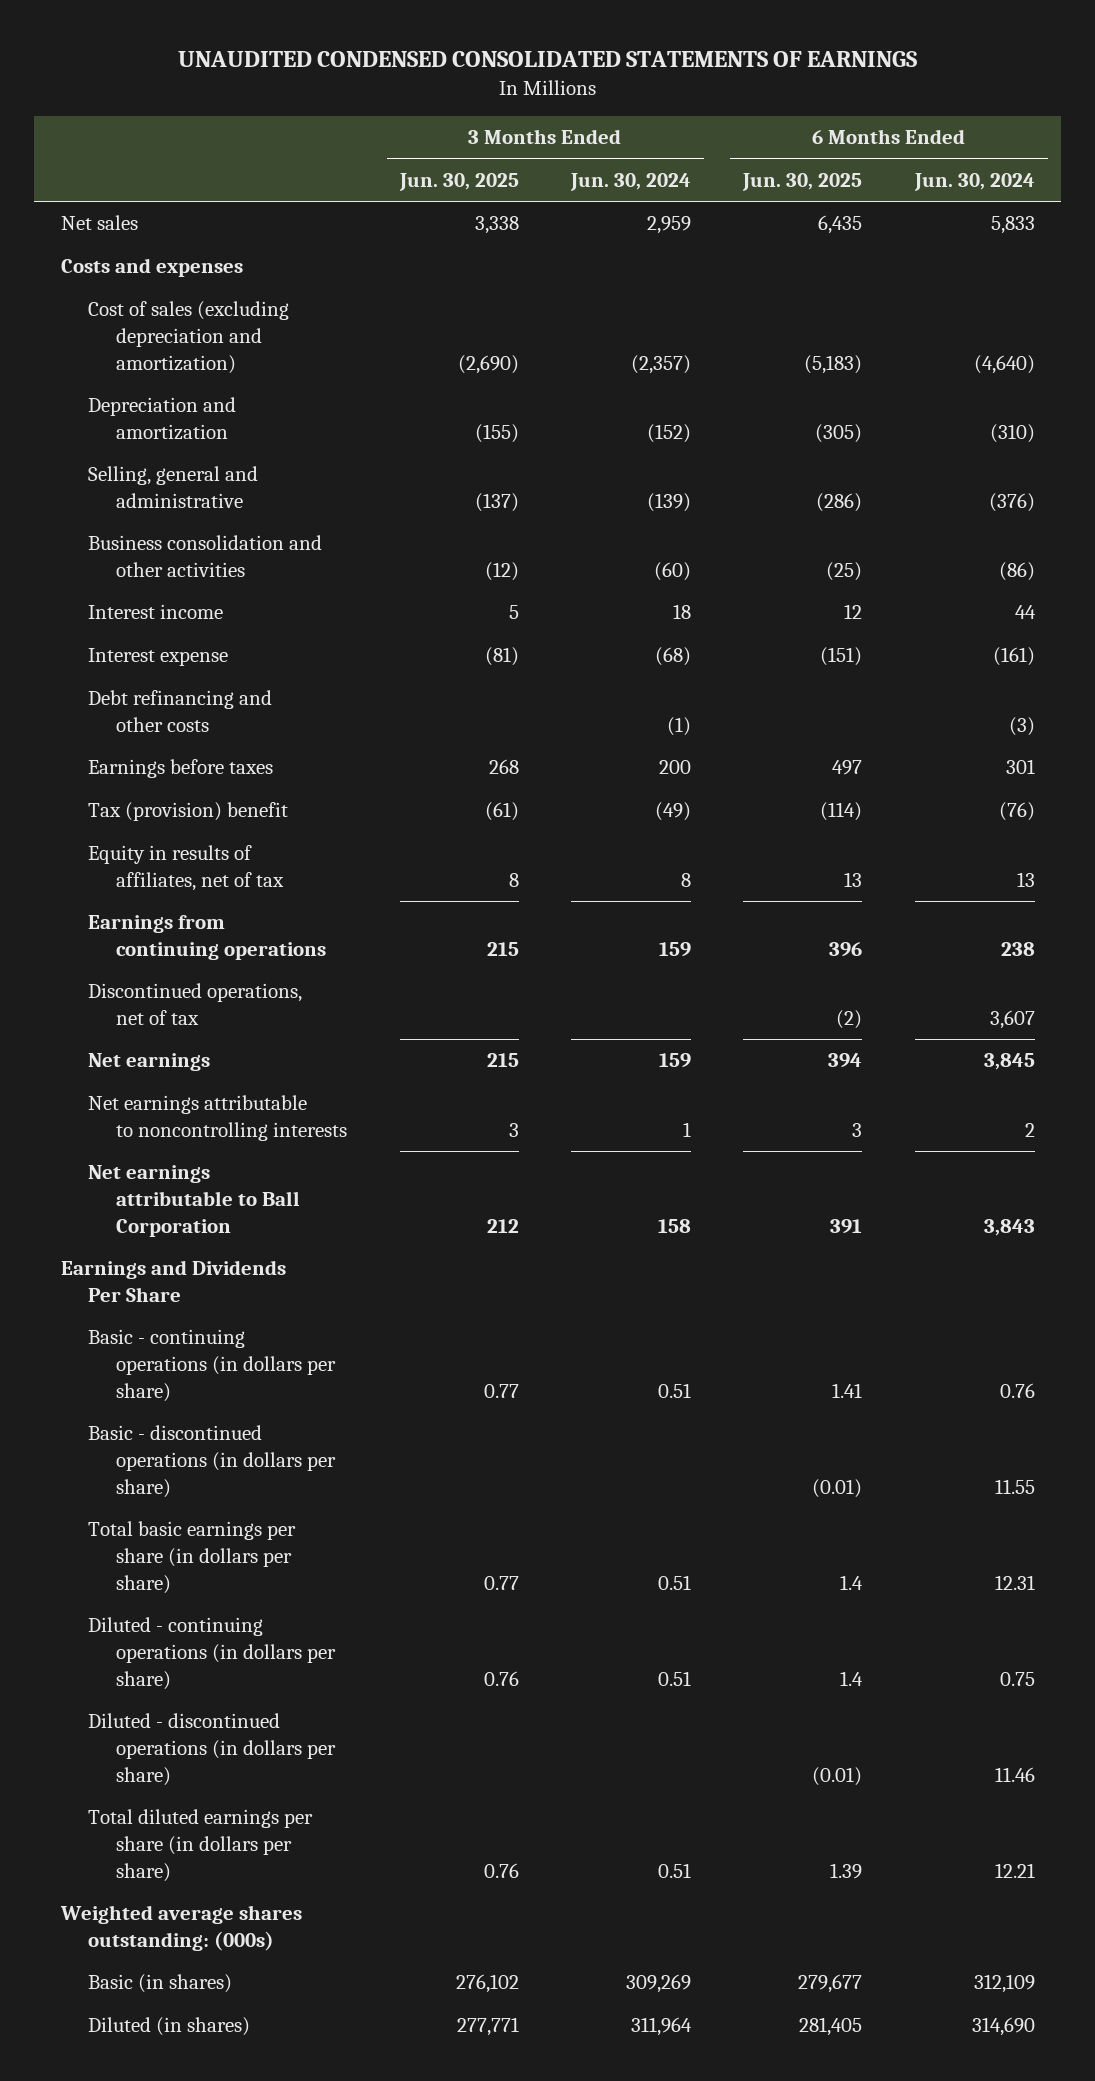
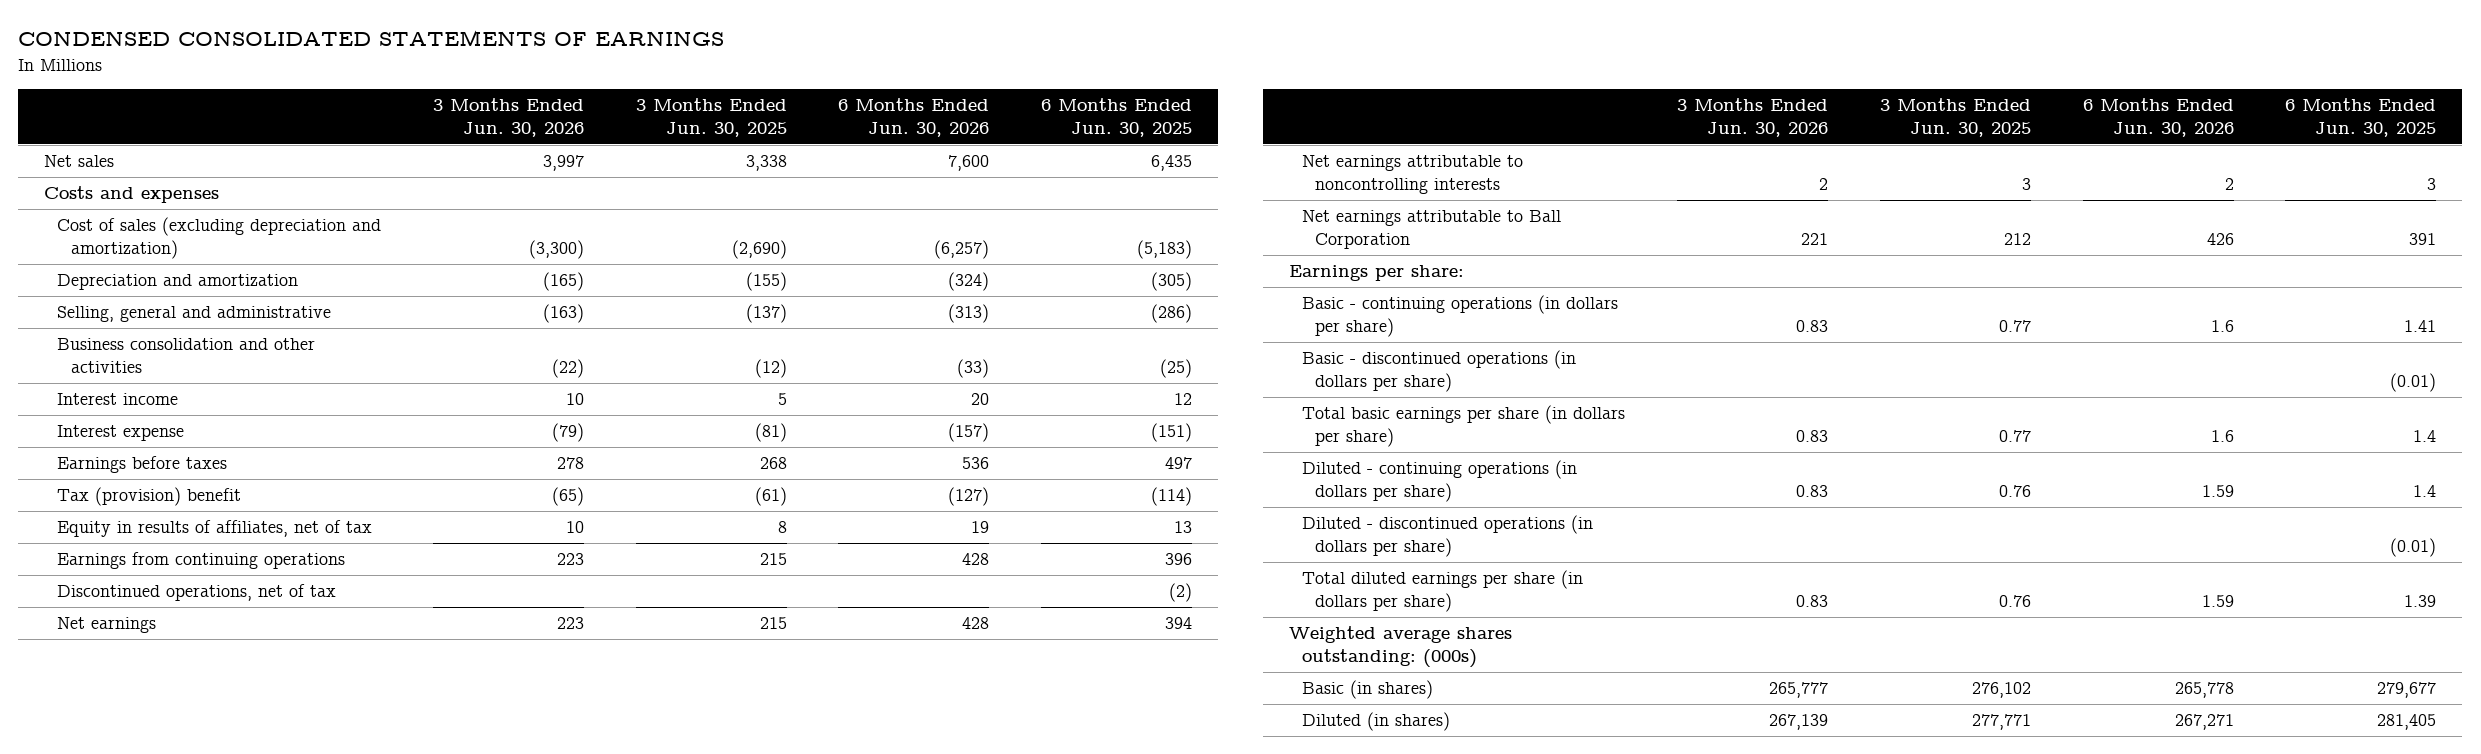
[177,50,917,67] UNAUDITED CONDENSED CONSOLIDATED STATEMENTS OF EARNINGS -> [18,30,725,47] CONDENSED CONSOLIDATED STATEMENTS OF EARNINGS
[570,172,692,191] Jun. 30, 2024 -> none
[913,172,1035,191] Jun. 30, 2024 -> none
none -> [433,97,585,137] 3 Months Ended Jun. 30, 2026
none -> [838,97,990,137] 6 Months Ended Jun. 30, 2026
[88,690,273,733] Debt refinancing and other costs -> none
[60,1260,286,1303] Earnings and Dividends Per Share -> [1288,265,1464,282] Earnings per share:

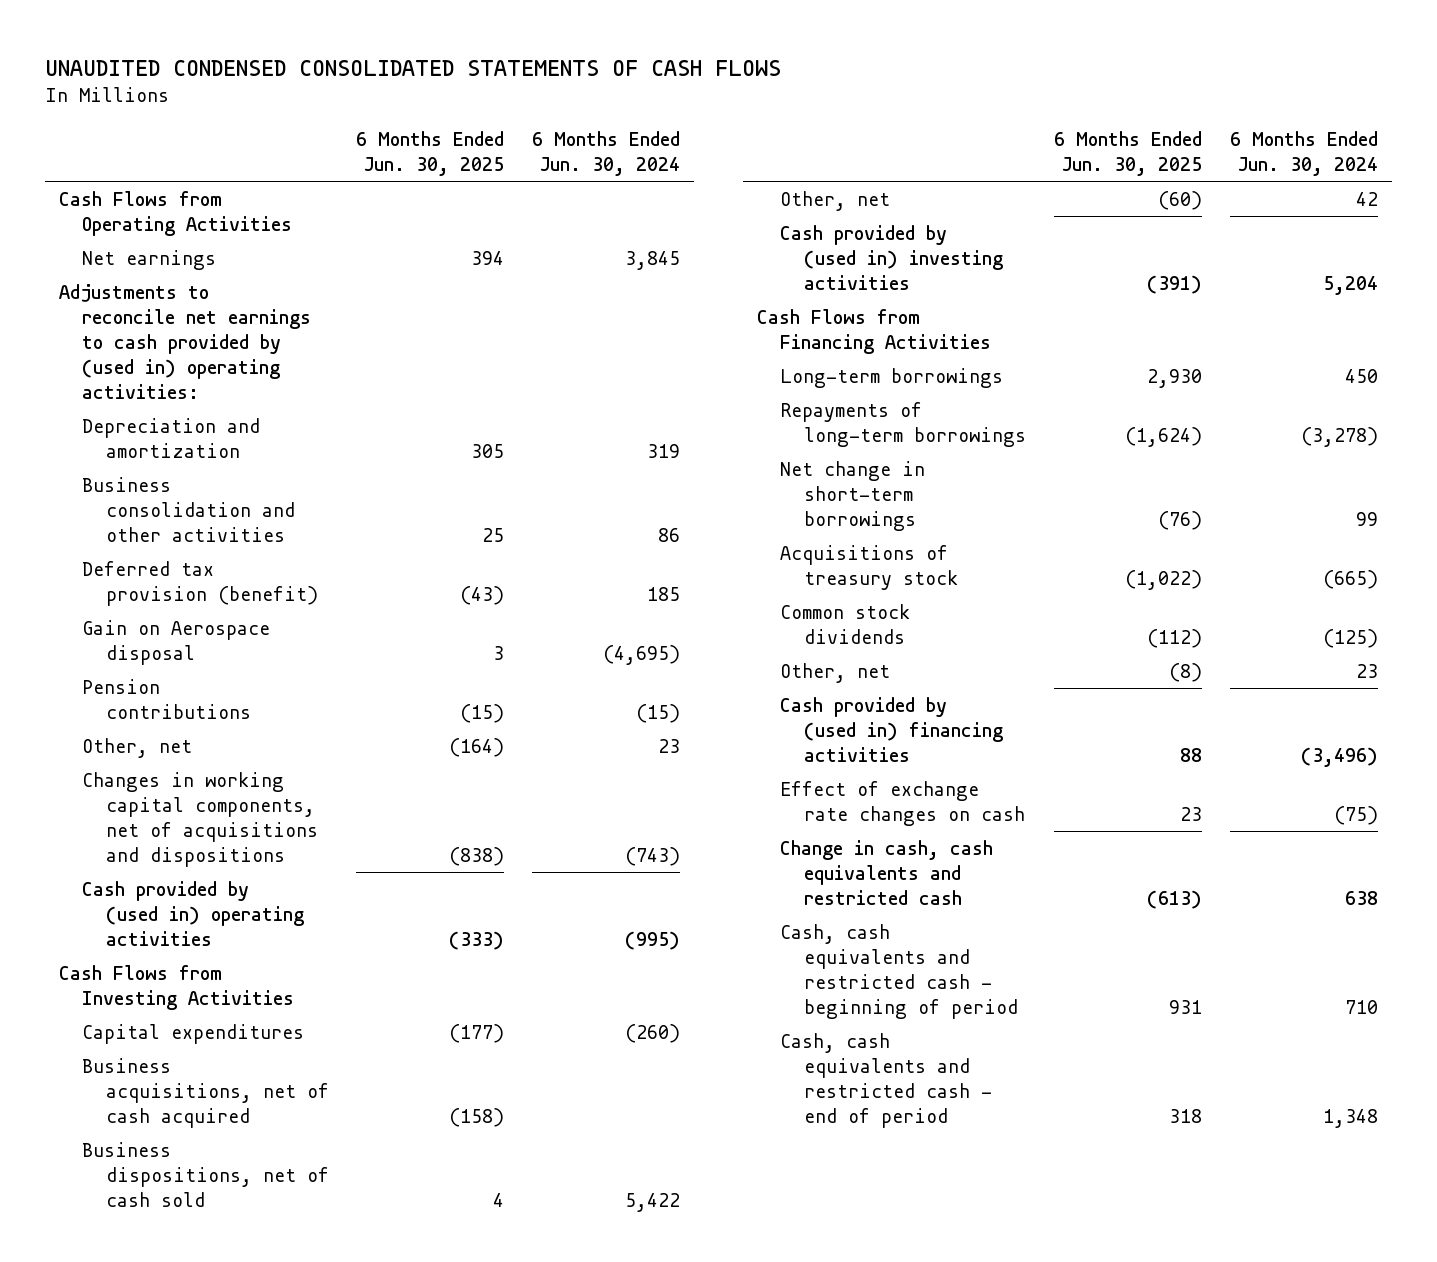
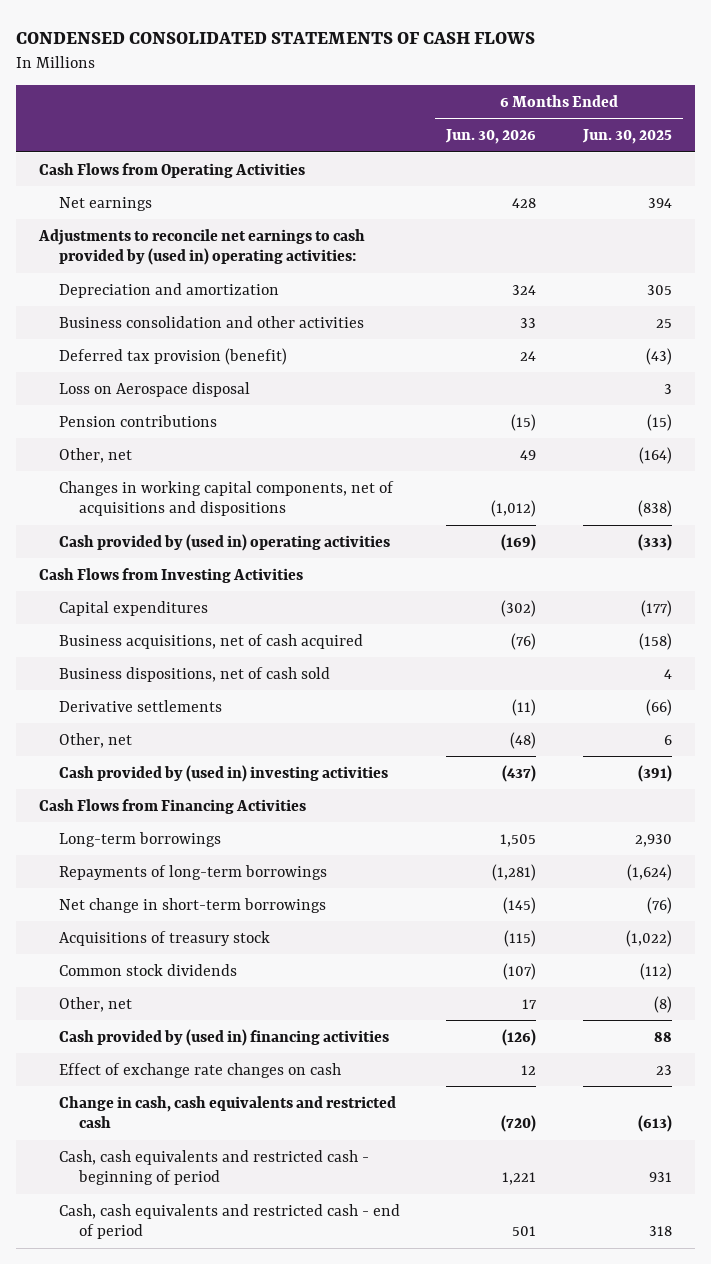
[45,59,782,76] UNAUDITED CONDENSED CONSOLIDATED STATEMENTS OF CASH FLOWS -> [15,31,535,44] CONDENSED CONSOLIDATED STATEMENTS OF CASH FLOWS
[531,130,680,176] 6 Months Ended Jun. 30, 2024 -> none
none -> [445,129,537,145] Jun. 30, 2026
[82,619,271,665] Gain on Aerospace disposal -> [59,381,251,397] Loss on Aerospace disposal
none -> [59,699,223,712] Derivative settlements
[1158,190,1203,210] (60) -> [663,734,672,745] 6

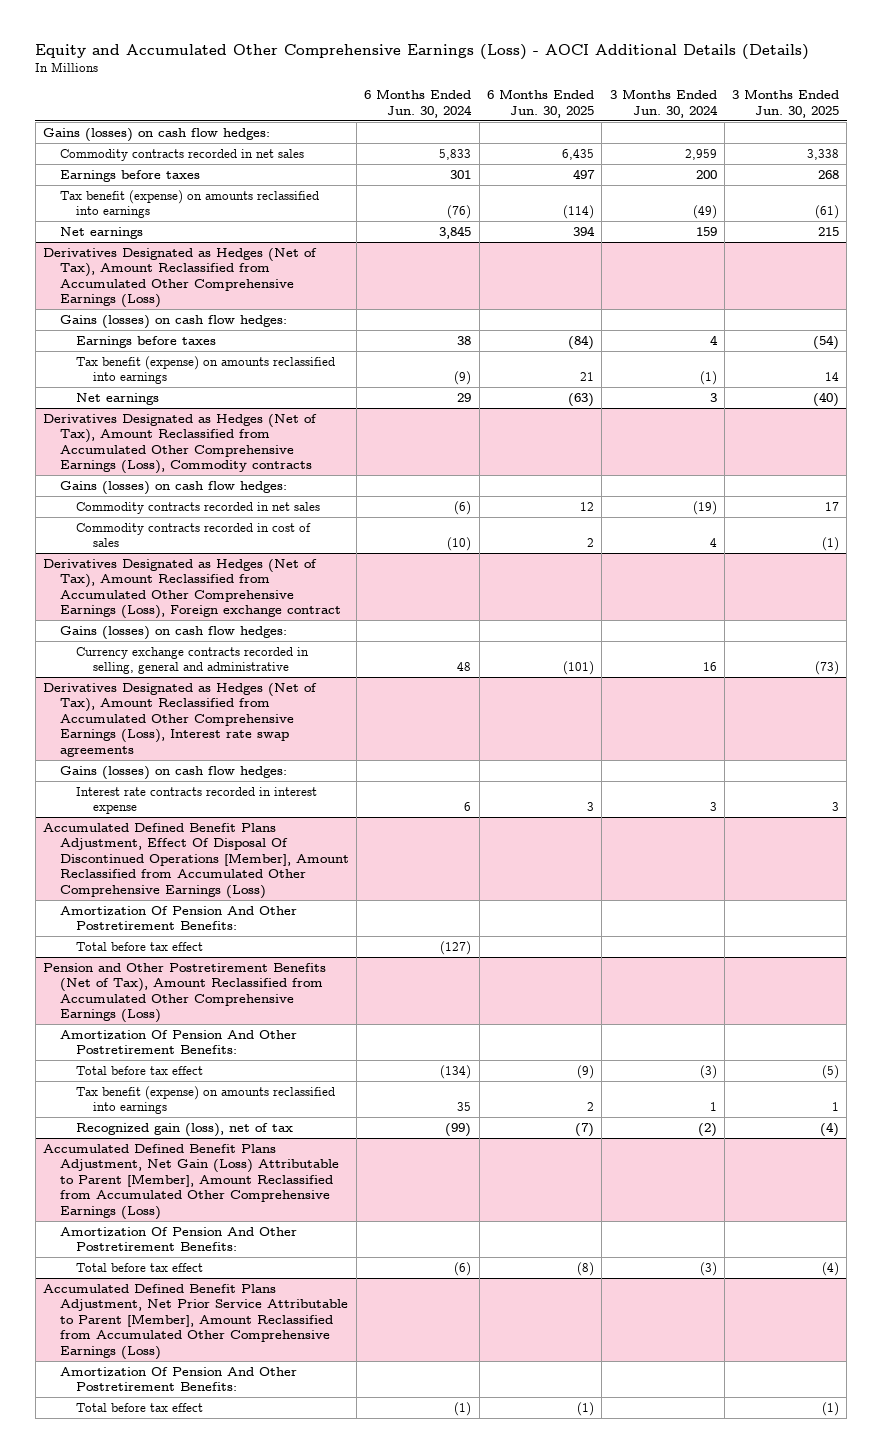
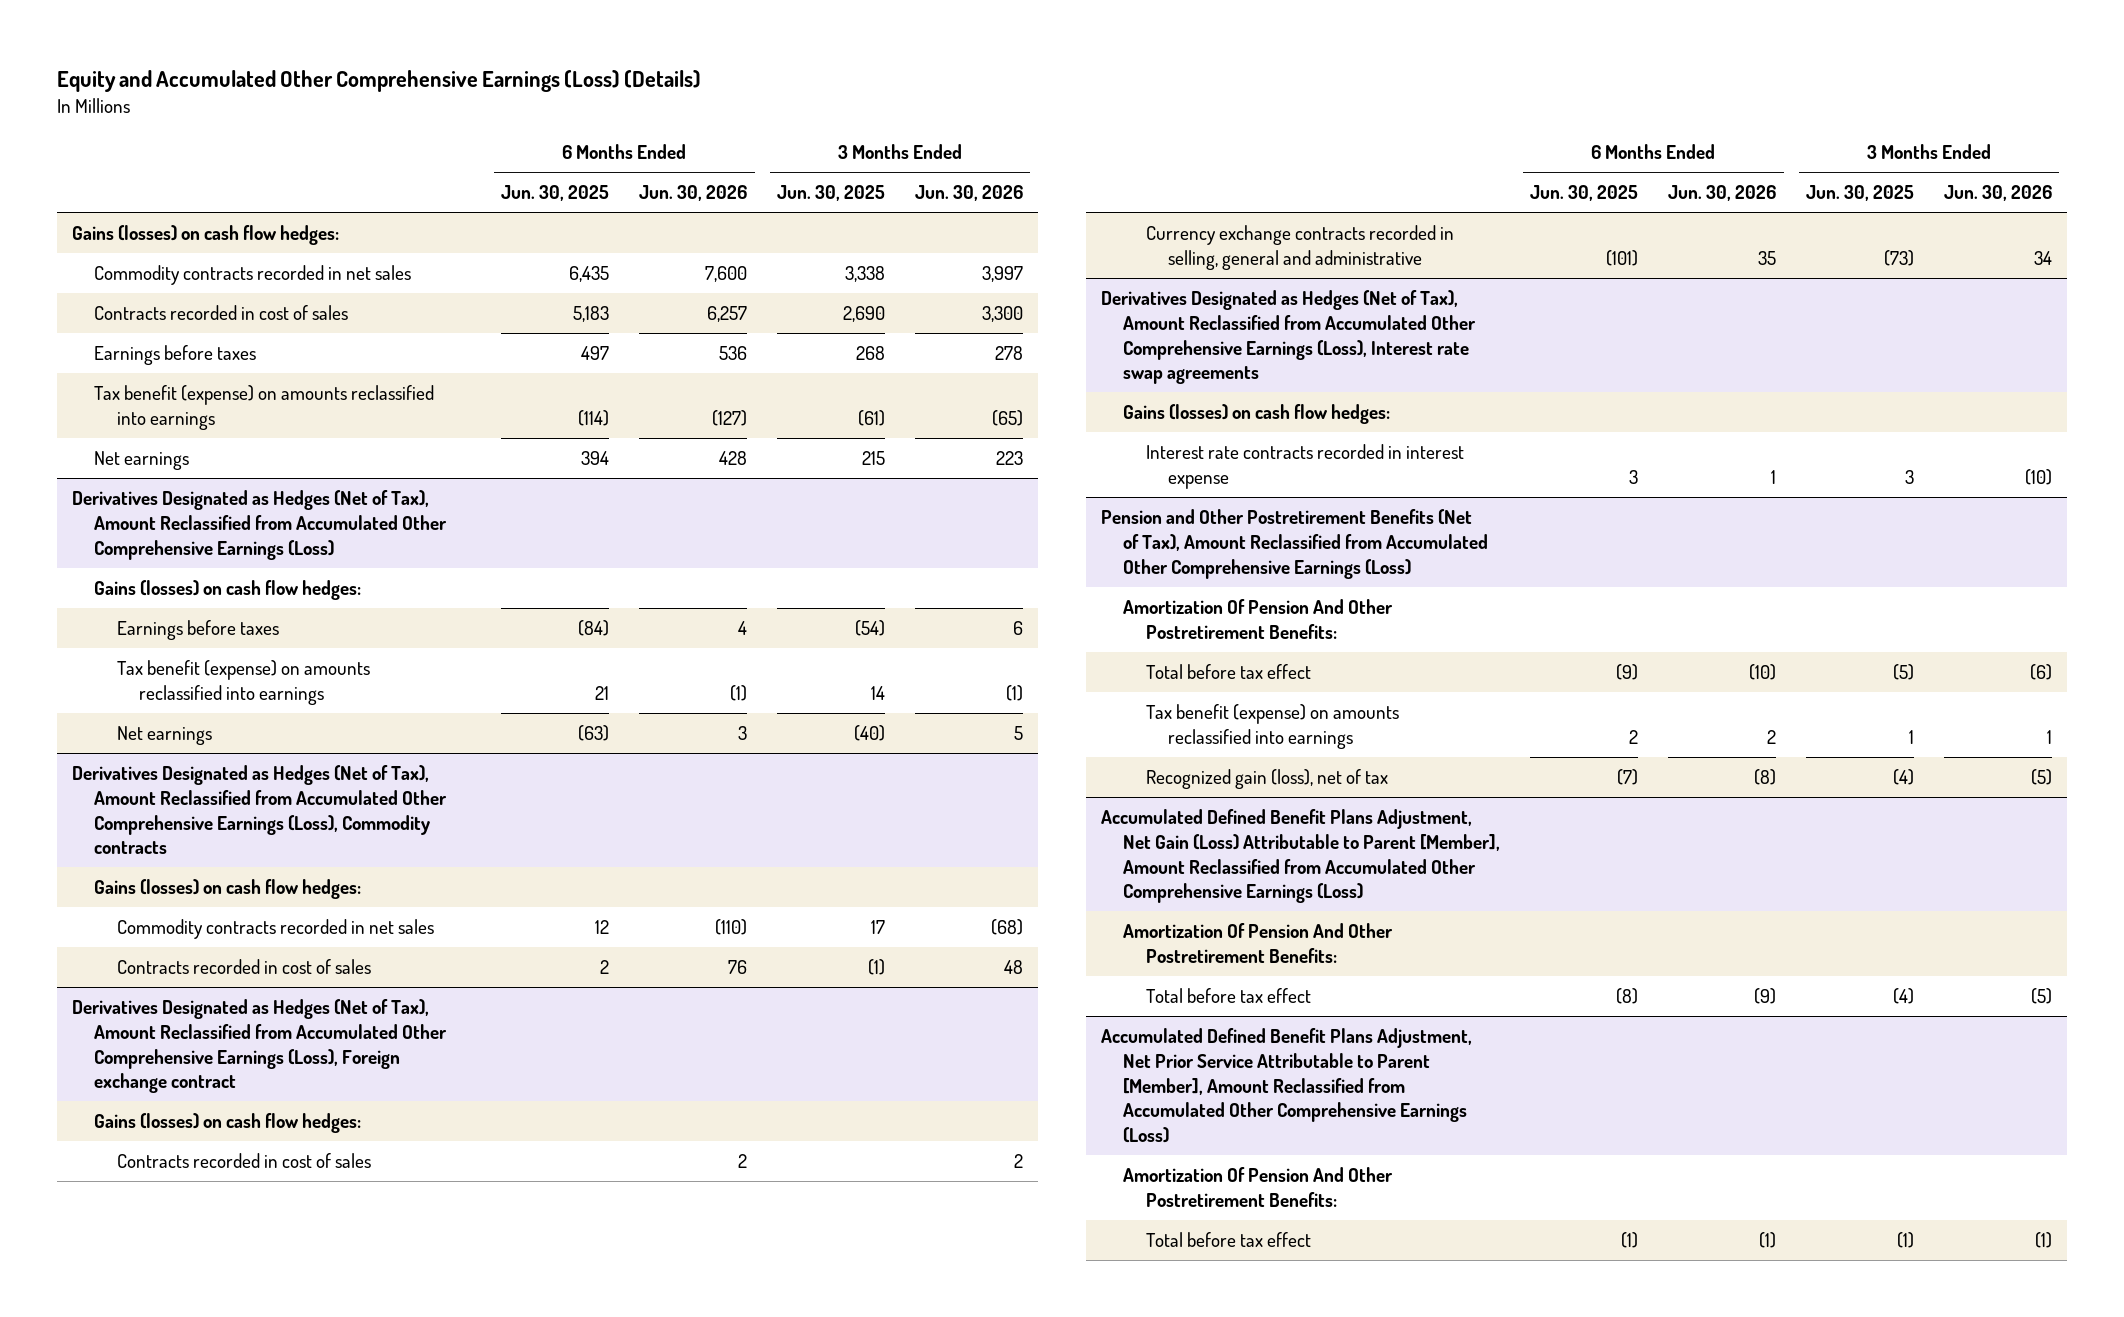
[35,43,810,60] Equity and Accumulated Other Comprehensive Earnings (Loss) - AOCI Additional Details (Details) -> [56,69,701,92] Equity and Accumulated Other Comprehensive Earnings (Loss) (Details)
[364,88,473,118] 6 Months Ended Jun. 30, 2024 -> none
[609,88,718,118] 3 Months Ended Jun. 30, 2024 -> none
none -> [639,185,748,202] Jun. 30, 2026
none -> [914,185,1023,202] Jun. 30, 2026
none -> [94,305,349,321] Contracts recorded in cost of sales
[76,522,312,548] Commodity contracts recorded in cost of sales -> [116,959,371,975] Contracts recorded in cost of sales
none -> [116,1153,371,1169] Contracts recorded in cost of sales
[42,822,349,900] Accumulated Defined Benefit Plans Adjustment, Effect Of Disposal Of Discontinued Operations [Member], Amount Reclassified from Accumulated Other Comprehensive Earnings (Loss) -> none
[59,905,297,931] Amortization Of Pension And Other Postretirement Benefits: -> none
[76,941,204,951] Total before tax effect -> none

